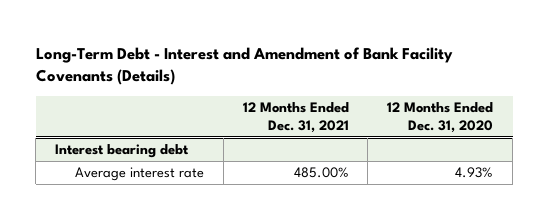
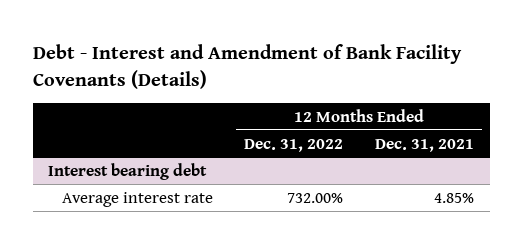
[35,46,453,86] Long-Term Debt - Interest and Amendment of Bank Facility Covenants (Details) -> [32,44,462,90] Debt - Interest and Amendment of Bank Facility Covenants (Details)
[387,101,494,133] 12 Months Ended Dec. 31, 2020 -> none
none -> [244,138,344,152] Dec. 31, 2022
[293,167,349,179] 485.00% -> [433,192,474,203] 4.85%

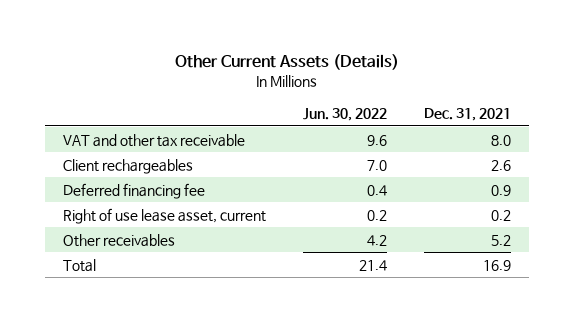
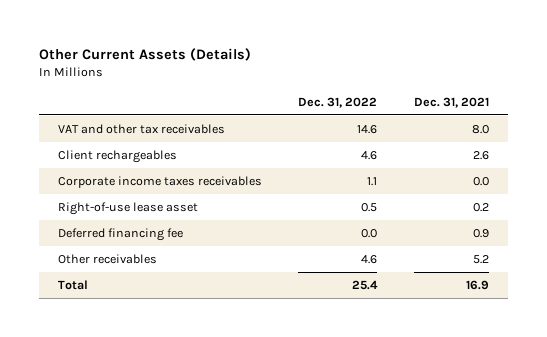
[303,107,388,121] Jun. 30, 2022 -> none
none -> [298,96,378,108] Dec. 31, 2022
[63,133,246,147] VAT and other tax receivable -> [57,123,225,134] VAT and other tax receivables
none -> [57,175,262,188] Corporate income taxes receivables
none -> [57,201,198,215] Right-of-use lease asset
[63,207,267,224] Right of use lease asset, current -> none

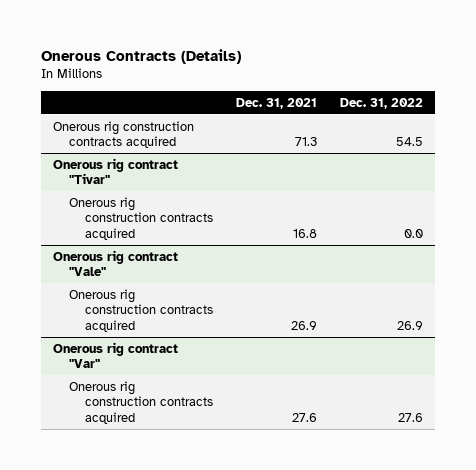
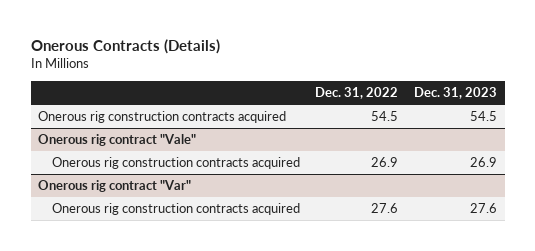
[236,97,318,109] Dec. 31, 2021 -> none
none -> [413,87,497,100] Dec. 31, 2023
[52,157,178,185] Onerous rig contract "Tivar" -> none
[69,196,214,240] Onerous rig construction contracts acquired -> none

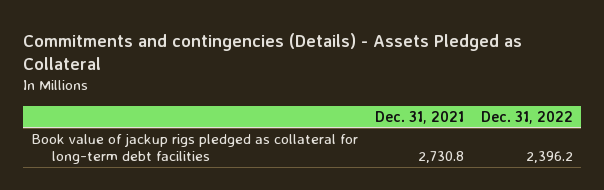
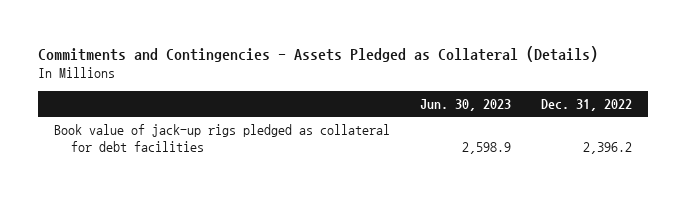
[23,32,523,71] Commitments and contingencies (Details) - Assets Pledged as Collateral -> [38,46,599,63] Commitments and Contingencies - Assets Pledged as Collateral (Details)
[374,110,464,124] Dec. 31, 2021 -> none
none -> [419,98,511,111] Jun. 30, 2023
[31,132,358,165] Book value of jackup rigs pledged as collateral for long-term debt facilities -> [53,124,390,153] Book value of jack-up rigs pledged as collateral for debt facilities

